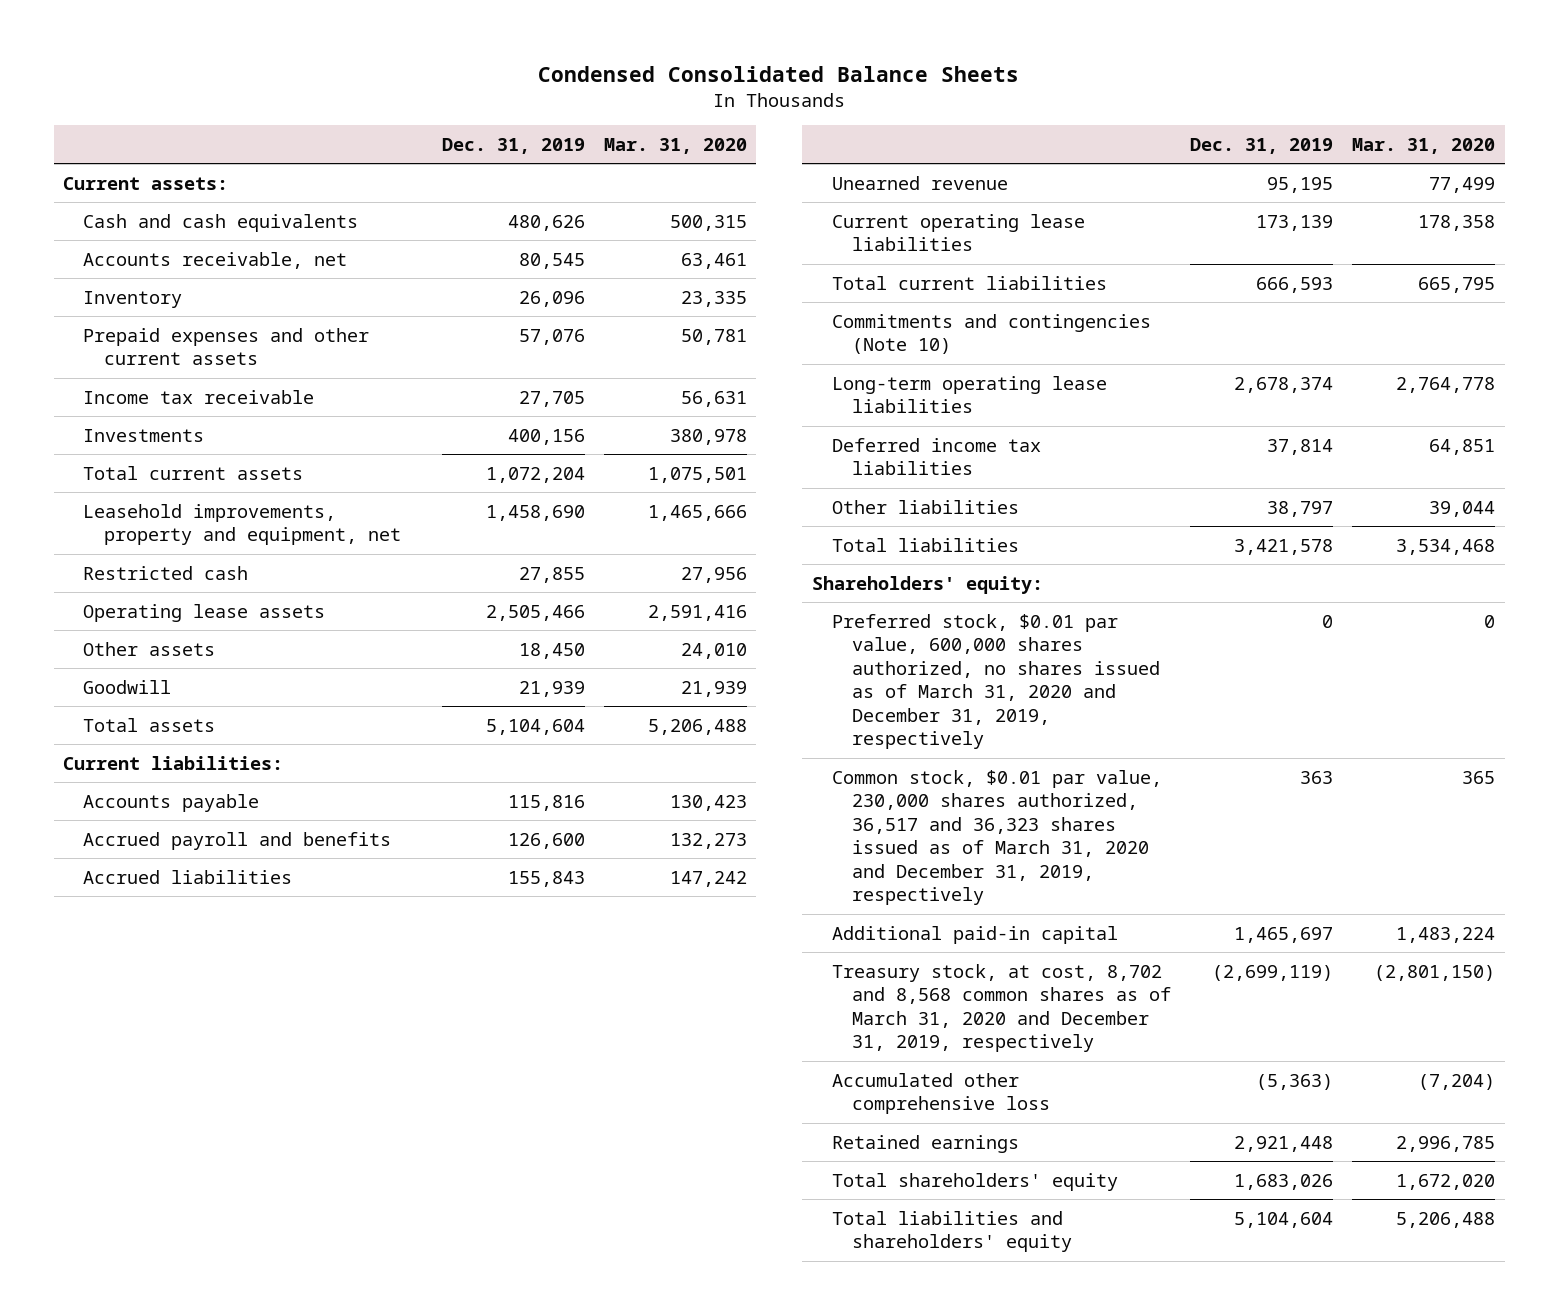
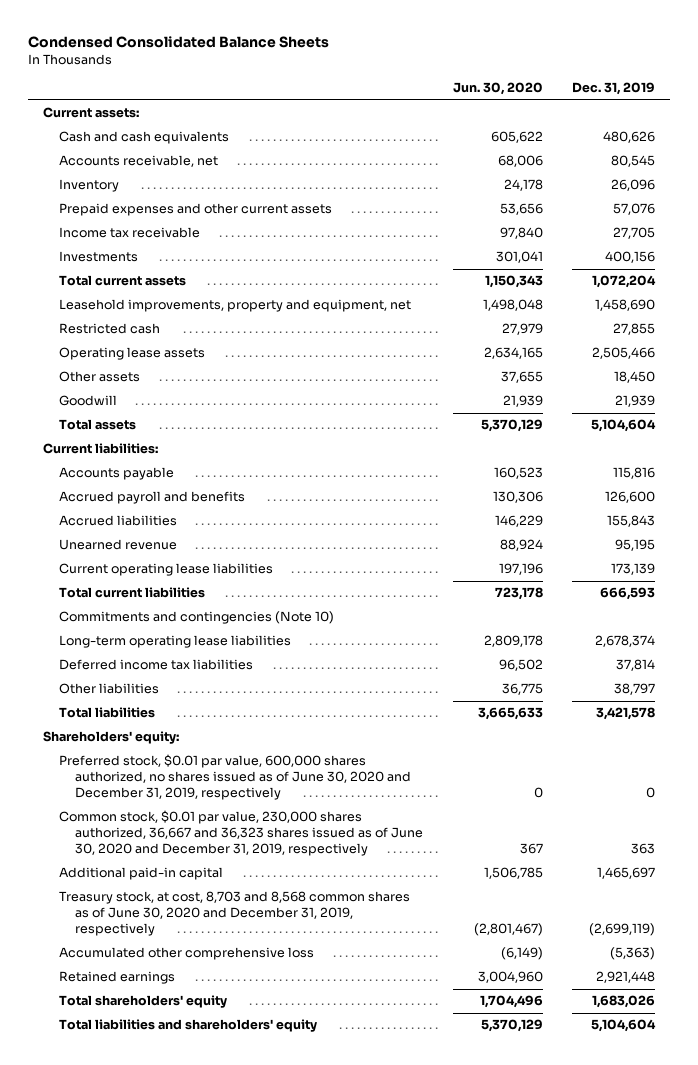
[603,137,747,154] Mar. 31, 2020 -> none
none -> [452,82,543,96] Jun. 30, 2020
[831,613,1160,750] Preferred stock, $0.01 par value, 600,000 shares authorized, no shares issued as of March 31, 2020 and December 31, 2019, respectively -> [59,754,412,801] Preferred stock, $0.01 par value, 600,000 shares authorized, no shares issued as of June 30, 2020 and December 31, 2019, respectively
[831,769,1162,906] Common stock, $0.01 par value, 230,000 shares authorized, 36,517 and 36,323 shares issued as of March 31, 2020 and December 31, 2019, respectively -> [59,810,424,857] Common stock, $0.01 par value, 230,000 shares authorized, 36,667 and 36,323 shares issued as of June 30, 2020 and December 31, 2019, respectively
[831,963,1171,1053] Treasury stock, at cost, 8,702 and 8,568 common shares as of March 31, 2020 and December 31, 2019, respectively -> [59,891,411,937] Treasury stock, at cost, 8,703 and 8,568 common shares as of June 30, 2020 and December 31, 2019, respectively

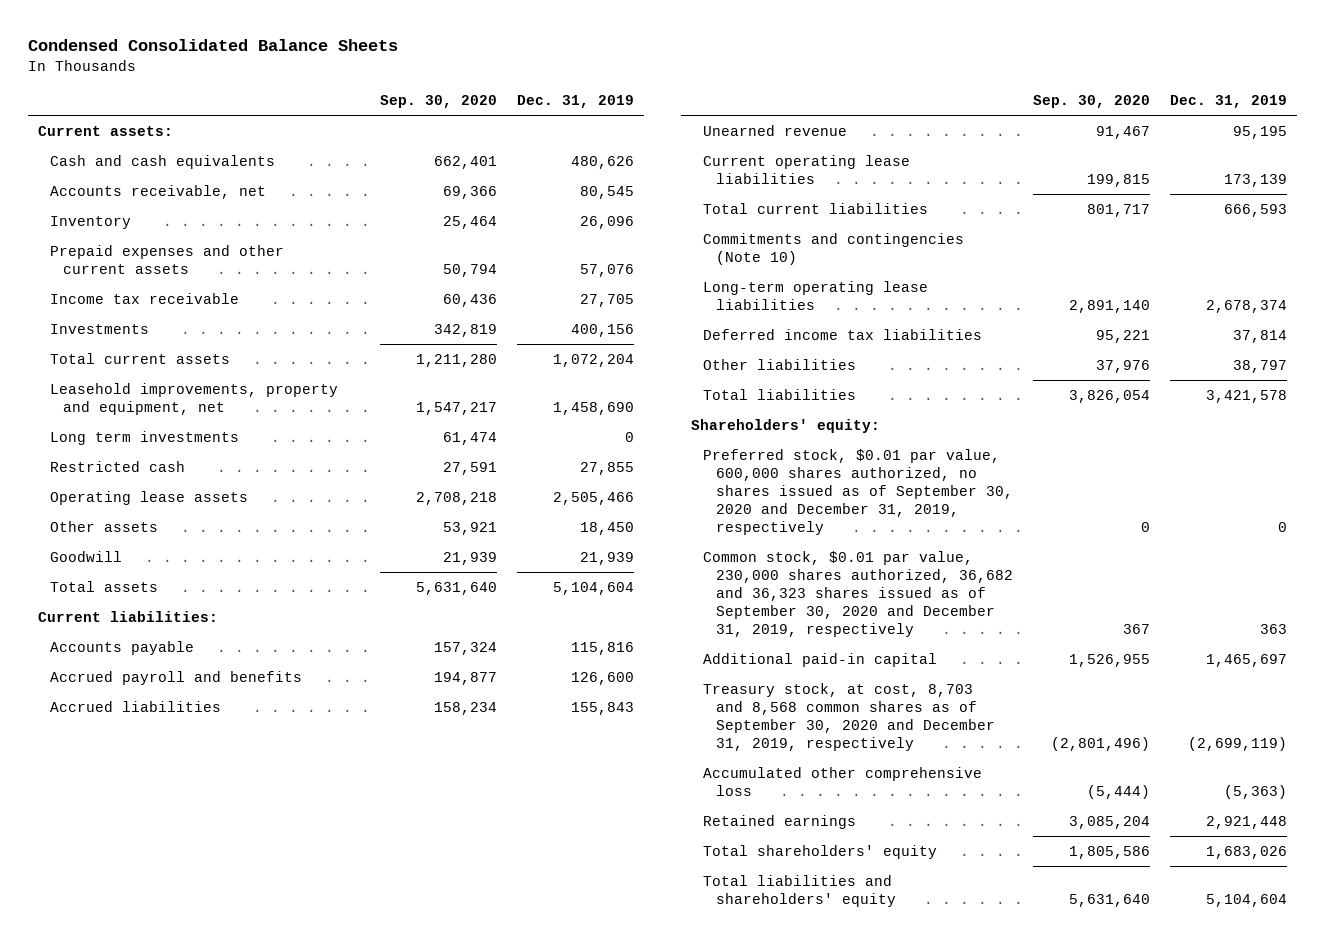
[452,82,543,96] Jun. 30, 2020 -> none
none -> [379,95,497,109] Sep. 30, 2020
none -> [50,430,240,445] Long term investments
[59,754,412,801] Preferred stock, $0.01 par value, 600,000 shares authorized, no shares issued as of June 30, 2020 and December 31, 2019, respectively -> [703,448,1013,536] Preferred stock, $0.01 par value, 600,000 shares authorized, no shares issued as of September 30, 2020 and December 31, 2019, respectively
[59,810,424,857] Common stock, $0.01 par value, 230,000 shares authorized, 36,667 and 36,323 shares issued as of June 30, 2020 and December 31, 2019, respectively -> [703,550,1013,638] Common stock, $0.01 par value, 230,000 shares authorized, 36,682 and 36,323 shares issued as of September 30, 2020 and December 31, 2019, respectively
[59,891,411,937] Treasury stock, at cost, 8,703 and 8,568 common shares as of June 30, 2020 and December 31, 2019, respectively -> [703,682,995,752] Treasury stock, at cost, 8,703 and 8,568 common shares as of September 30, 2020 and December 31, 2019, respectively

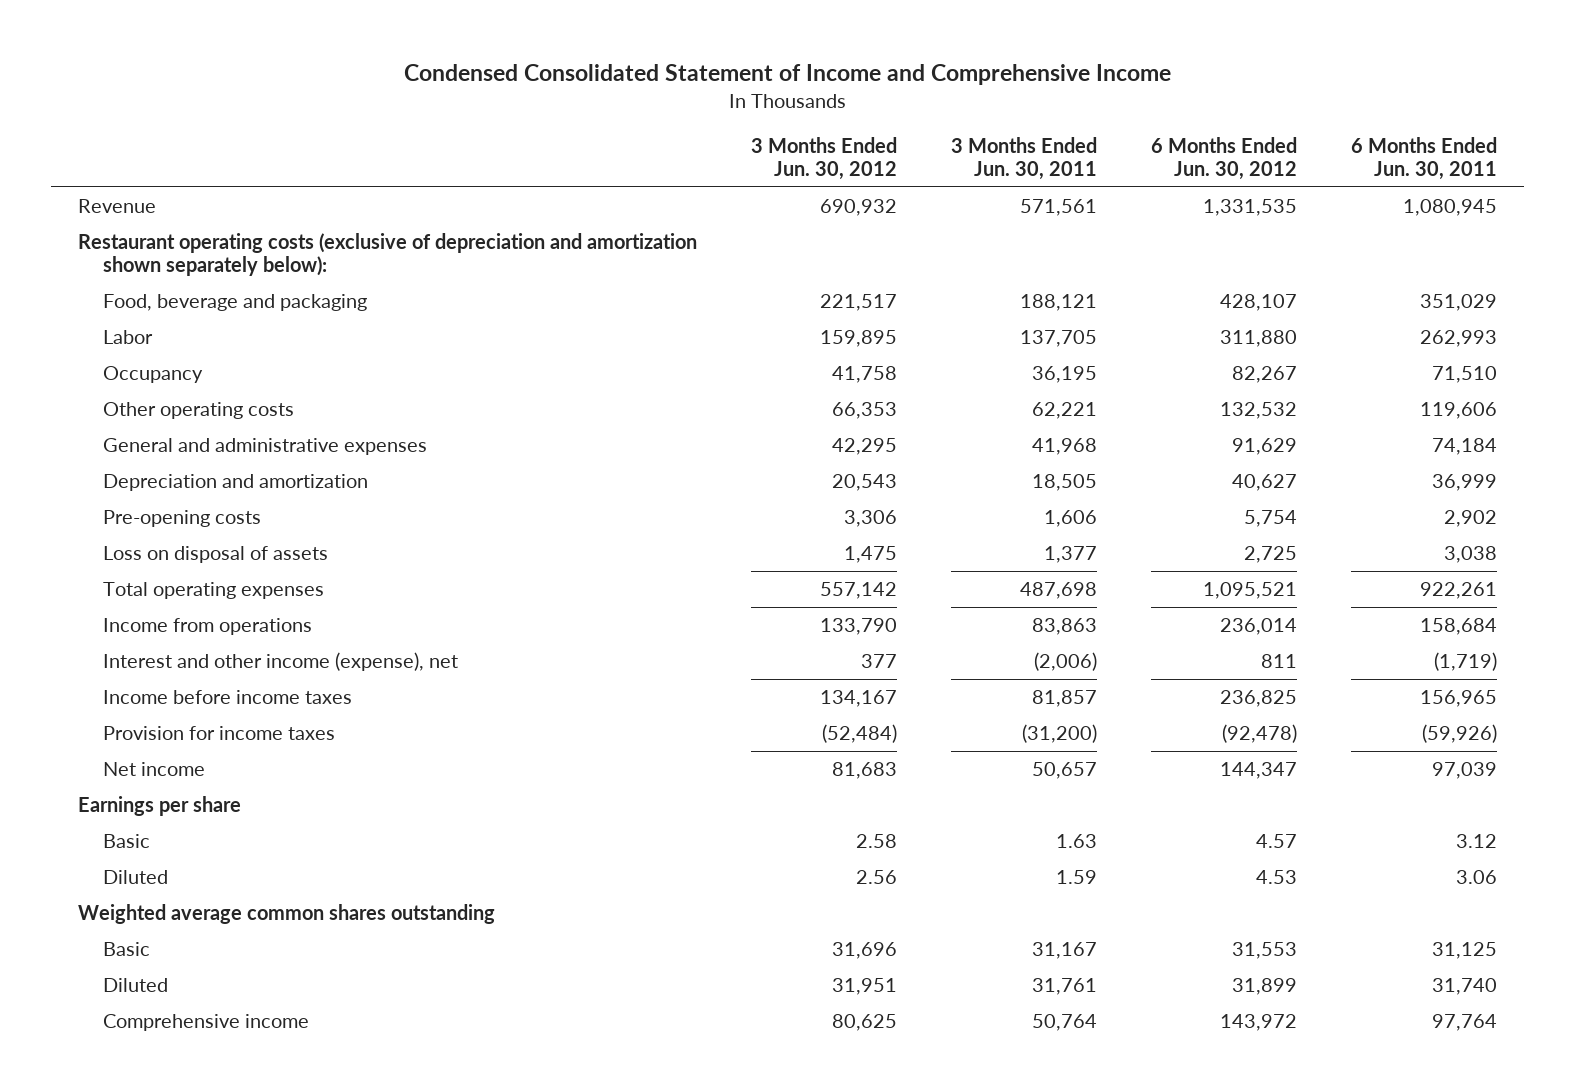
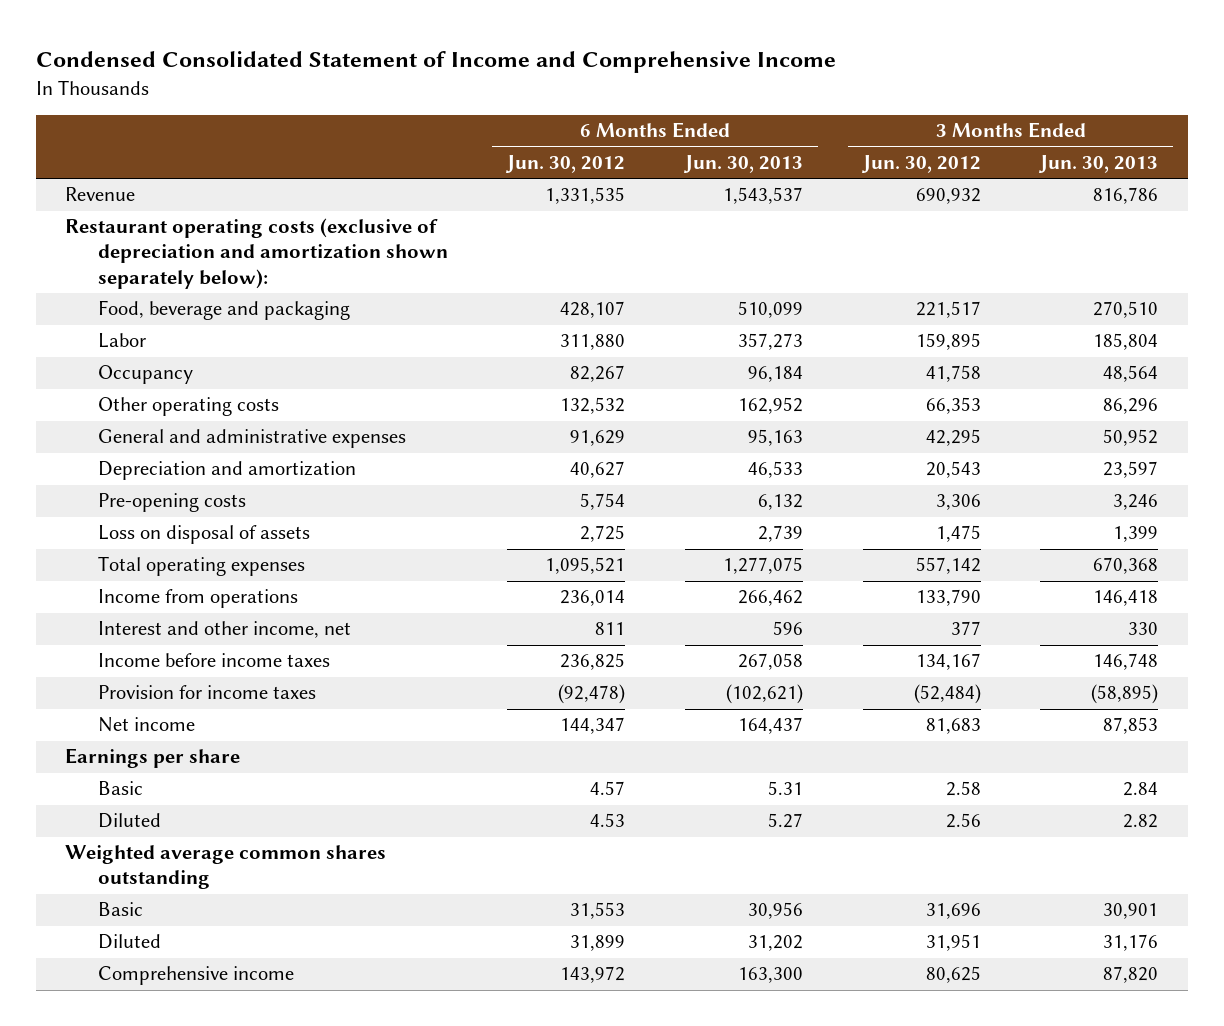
[951,136,1098,180] 3 Months Ended Jun. 30, 2011 -> none
[1351,136,1498,180] 6 Months Ended Jun. 30, 2011 -> none
none -> [683,154,804,173] Jun. 30, 2013
none -> [1038,154,1159,173] Jun. 30, 2013
[102,652,458,672] Interest and other income (expense), net -> [97,621,351,639] Interest and other income, net

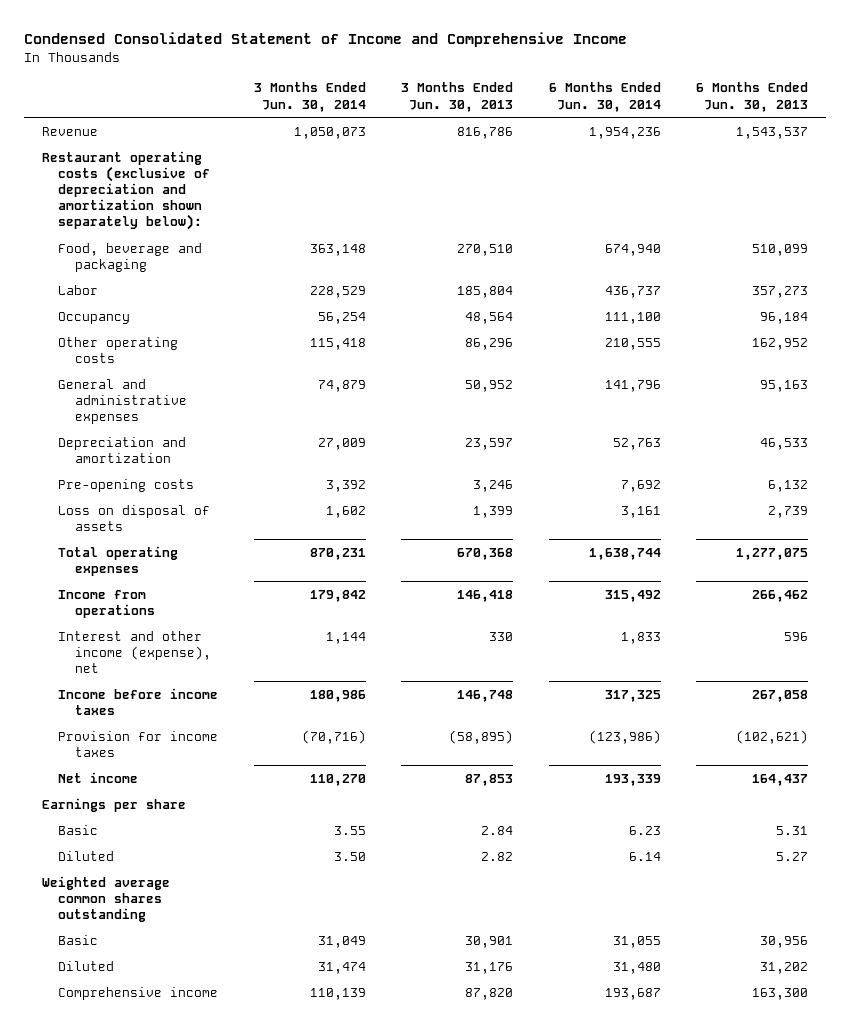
[505,154,626,173] Jun. 30, 2012 -> none
[860,154,981,173] Jun. 30, 2012 -> none
none -> [253,82,366,112] 3 Months Ended Jun. 30, 2014
none -> [548,82,661,112] 6 Months Ended Jun. 30, 2014
[97,621,351,639] Interest and other income, net -> [58,630,211,673] Interest and other income (expense), net

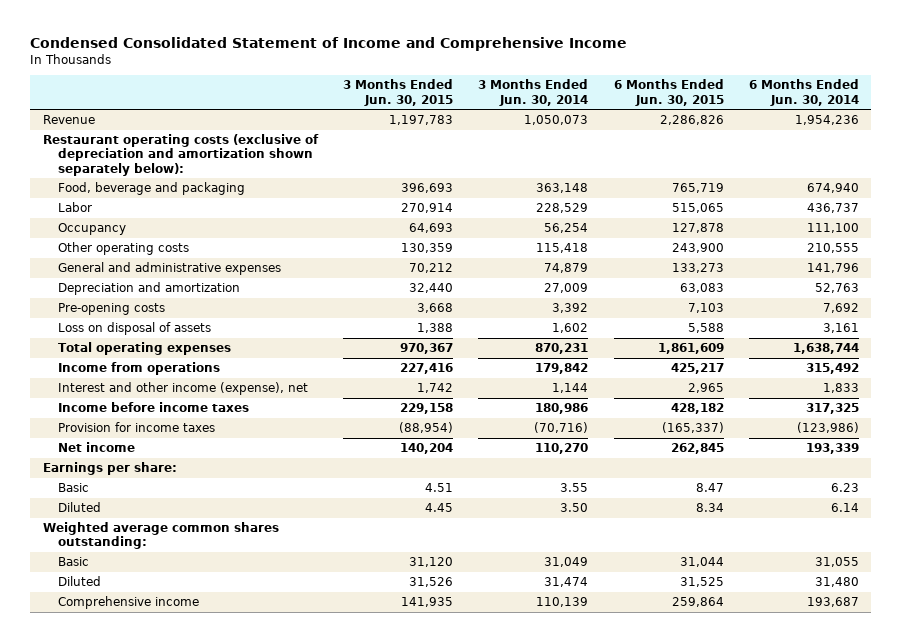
[401,82,514,112] 3 Months Ended Jun. 30, 2013 -> none
[696,82,809,112] 6 Months Ended Jun. 30, 2013 -> none
none -> [343,79,454,106] 3 Months Ended Jun. 30, 2015
none -> [613,79,724,106] 6 Months Ended Jun. 30, 2015
[41,797,186,812] Earnings per share -> [42,461,177,475] Earnings per share:
[41,875,170,922] Weighted average common shares outstanding -> [42,521,279,550] Weighted average common shares outstanding:

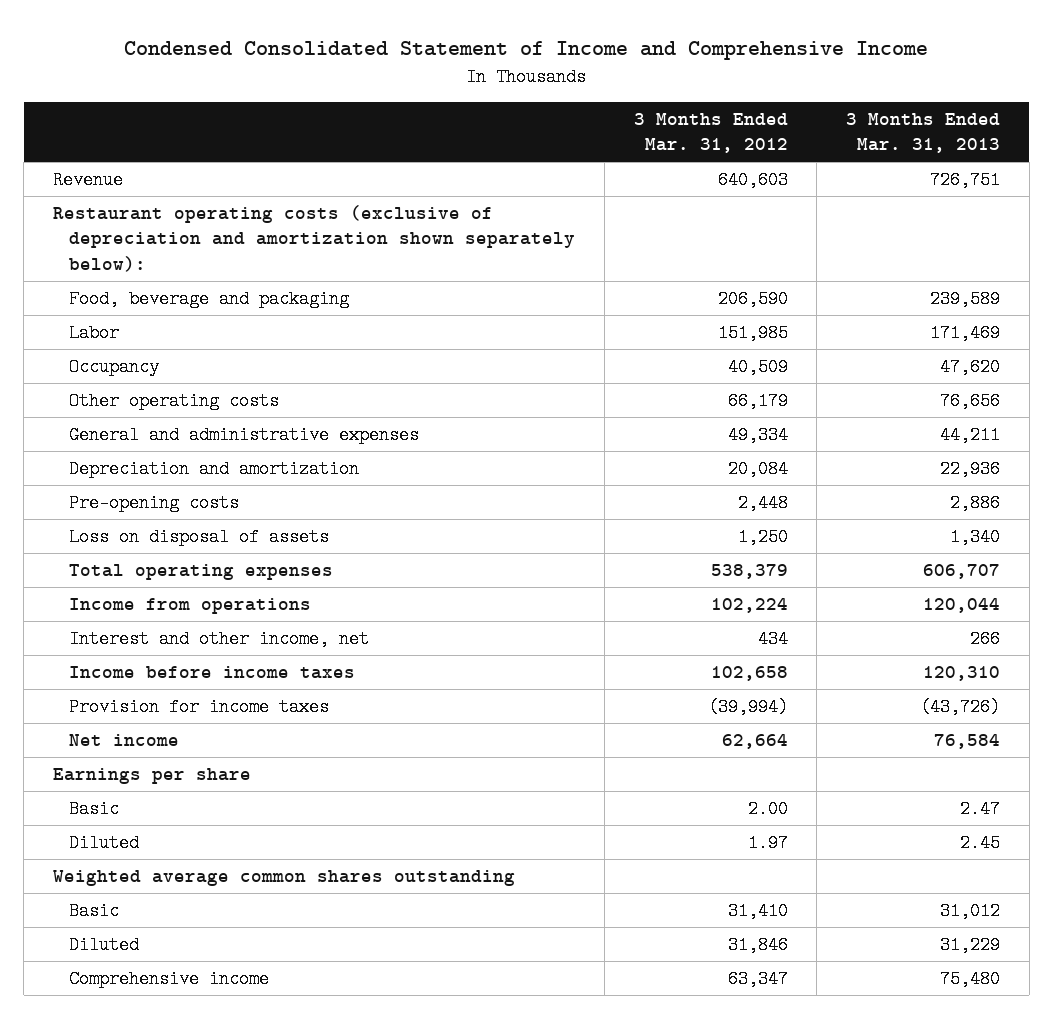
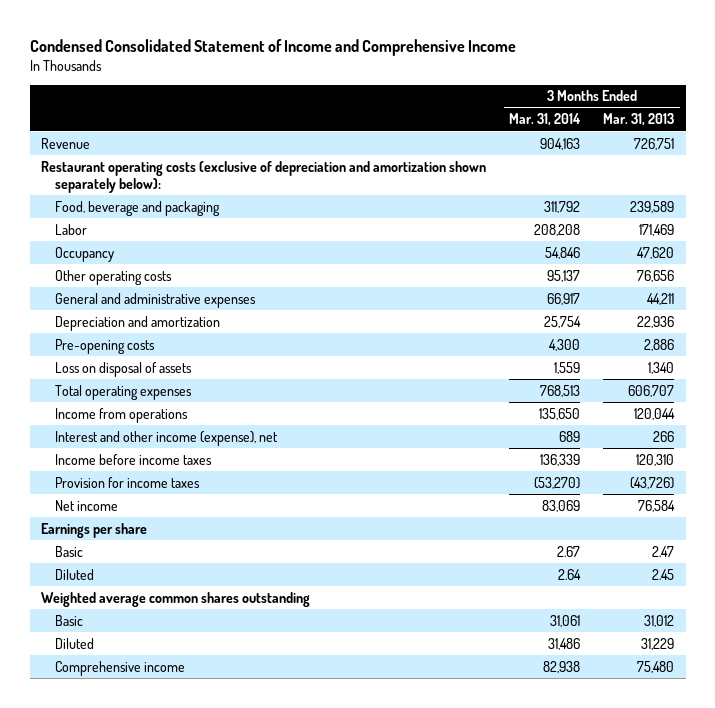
[633,113,788,154] 3 Months Ended Mar. 31, 2012 -> none
none -> [509,113,582,127] Mar. 31, 2014
[69,630,370,649] Interest and other income, net -> [54,430,278,446] Interest and other income (expense), net

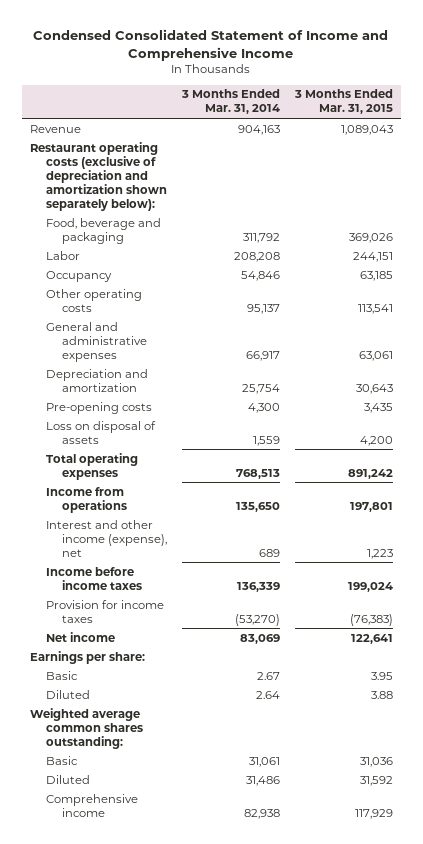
[603,113,675,127] Mar. 31, 2013 -> none
none -> [294,89,394,115] 3 Months Ended Mar. 31, 2015
[41,522,148,538] Earnings per share -> [29,650,145,664] Earnings per share:
[41,591,311,607] Weighted average common shares outstanding -> [29,707,143,749] Weighted average common shares outstanding:

